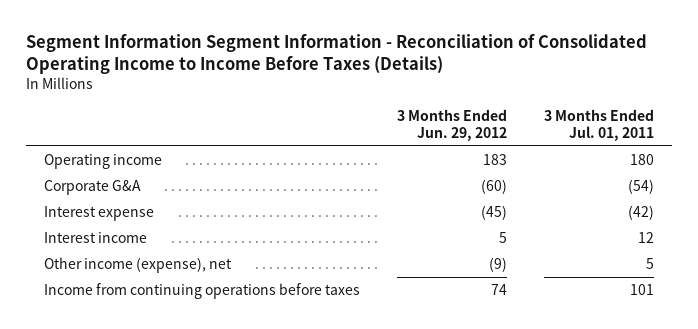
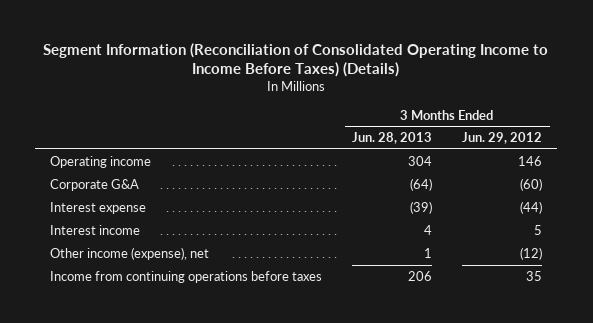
[25,33,647,74] Segment Information Segment Information - Reconciliation of Consolidated Operating Income to Income Before Taxes (Details) -> [43,42,549,78] Segment Information (Reconciliation of Consolidated Operating Income to Income Before Taxes) (Details)
[543,109,654,142] 3 Months Ended Jul. 01, 2011 -> none
none -> [352,132,433,145] Jun. 28, 2013
[482,154,507,166] 183 -> [518,155,543,166] 146
[480,205,507,221] (45) -> [520,200,543,214] (44)
[488,257,507,273] (9) -> [520,246,543,260] (12)
[490,284,507,296] 74 -> [526,270,543,281] 35

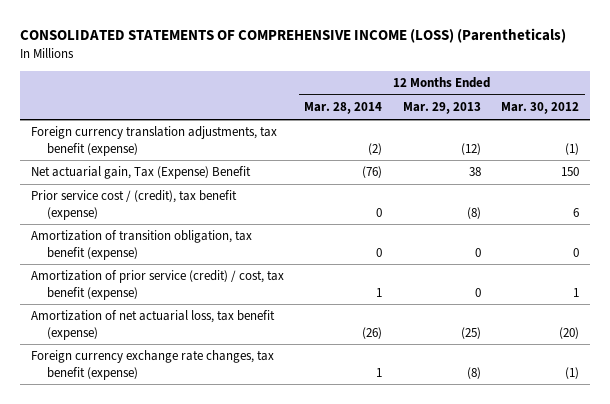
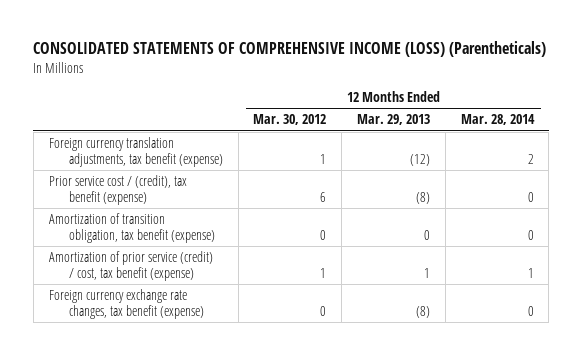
[30,166,251,180] Net actuarial gain, Tax (Expense) Benefit -> none
[368,142,383,155] (2) -> [527,154,534,165] 2
[565,142,580,155] (1) -> [320,154,327,165] 1
[30,310,275,340] Amortization of net actuarial loss, tax benefit (expense) -> none
[474,287,481,297] 0 -> [424,268,431,279] 1
[376,367,383,377] 1 -> [527,306,534,317] 0
[565,366,580,379] (1) -> [320,306,327,317] 0

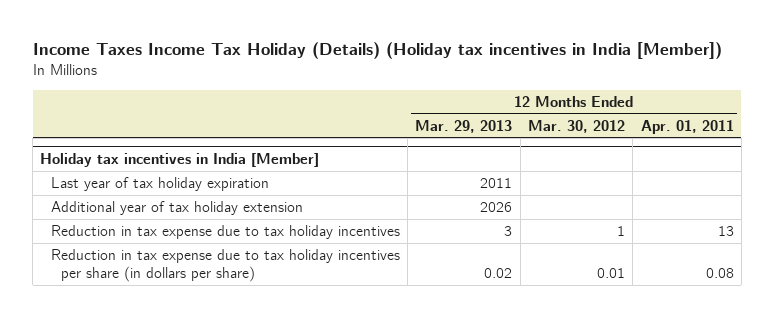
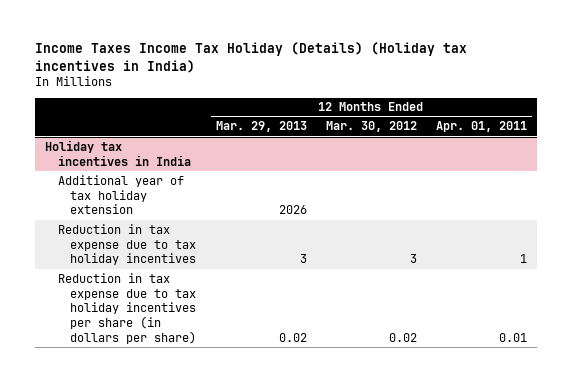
[32,42,722,60] Income Taxes Income Tax Holiday (Details) (Holiday tax incentives in India [Member]) -> [35,41,468,73] Income Taxes Income Tax Holiday (Details) (Holiday tax incentives in India)
[50,176,269,191] Last year of tax holiday expiration -> none
[40,152,320,167] Holiday tax incentives in India [Member] -> [44,139,191,166] Holiday tax incentives in India
[616,225,625,236] 1 -> [409,254,417,264] 3
[717,225,734,236] 13 -> [520,254,528,264] 1
[596,267,625,278] 0.01 -> [388,333,417,343] 0.02
[705,267,734,278] 0.08 -> [499,333,528,343] 0.01

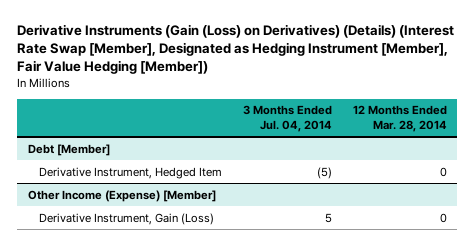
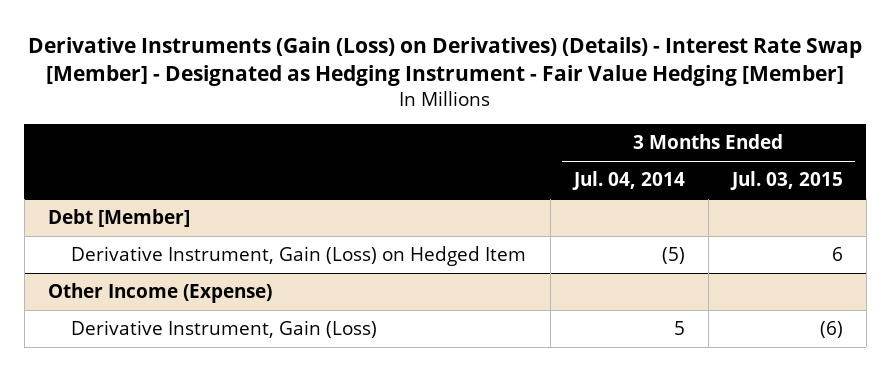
[17,24,455,75] Derivative Instruments (Gain (Loss) on Derivatives) (Details) (Interest Rate Swap [Member], Designated as Hedging Instrument [Member], Fair Value Hedging [Member]) -> [28,36,863,87] Derivative Instruments (Gain (Loss) on Derivatives) (Details) - Interest Rate Swap [Member] - Designated as Hedging Instrument - Fair Value Hedging [Member]
[352,105,447,132] 12 Months Ended Mar. 28, 2014 -> none
none -> [729,171,843,191] Jul. 03, 2015
[38,166,222,179] Derivative Instrument, Hedged Item -> [71,246,527,267] Derivative Instrument, Gain (Loss) on Hedged Item
[27,189,216,202] Other Income (Expense) [Member] -> [47,283,272,304] Other Income (Expense)

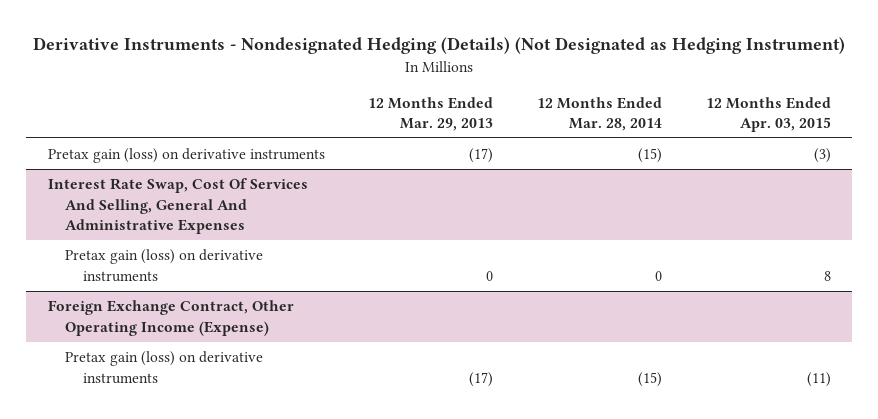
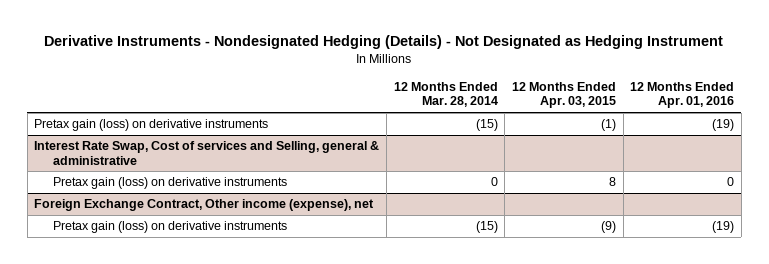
[33,37,846,55] Derivative Instruments - Nondesignated Hedging (Details) (Not Designated as Hedging Instrument) -> [44,35,724,50] Derivative Instruments - Nondesignated Hedging (Details) - Not Designated as Hedging Instrument
[368,96,494,131] 12 Months Ended Mar. 29, 2013 -> none
none -> [630,82,735,109] 12 Months Ended Apr. 01, 2016
[813,148,831,164] (3) -> [600,119,616,132] (1)
[47,178,308,234] Interest Rate Swap, Cost Of Services And Selling, General And Administrative Expenses -> [34,141,380,165] Interest Rate Swap, Cost of services and Selling, general & administrative
[47,300,294,336] Foreign Exchange Contract, Other Operating Income (Expense) -> [34,199,375,212] Foreign Exchange Contract, Other income (expense), net
[806,371,831,387] (11) -> [600,221,616,234] (9)

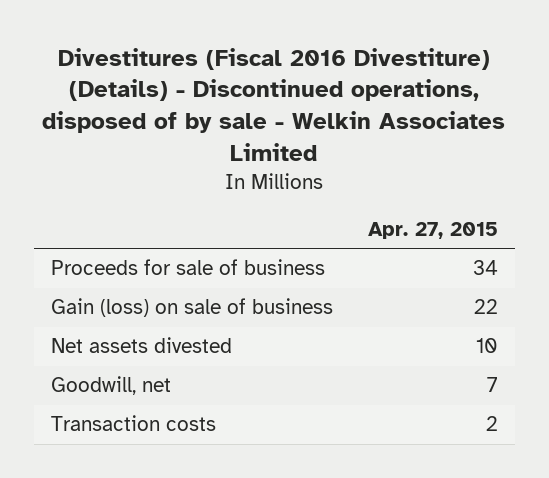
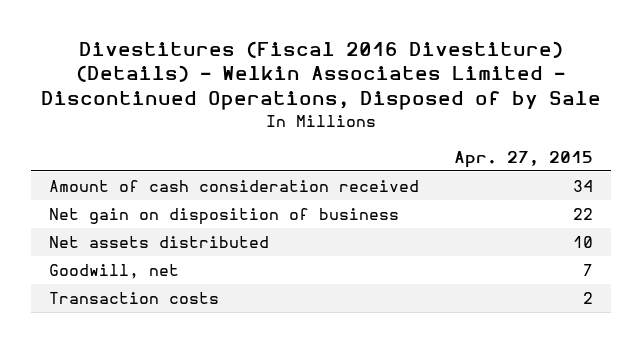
[42,47,506,162] Divestitures (Fiscal 2016 Divestiture) (Details) - Discontinued operations, disposed of by sale - Welkin Associates Limited -> [40,40,601,111] Divestitures (Fiscal 2016 Divestiture) (Details) - Welkin Associates Limited - Discontinued Operations, Disposed of by Sale
[51,259,326,276] Proceeds for sale of business -> [48,180,419,193] Amount of cash consideration received
[51,298,334,318] Gain (loss) on sale of business -> [48,208,399,226] Net gain on disposition of business
[51,337,233,354] Net assets divested -> [48,236,269,249] Net assets distributed

